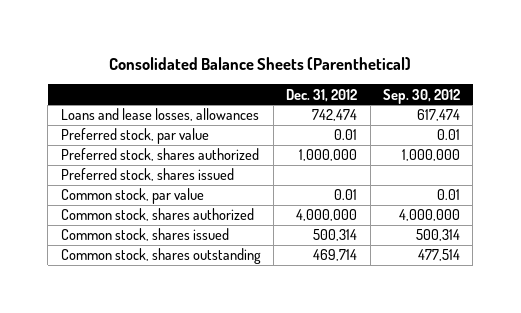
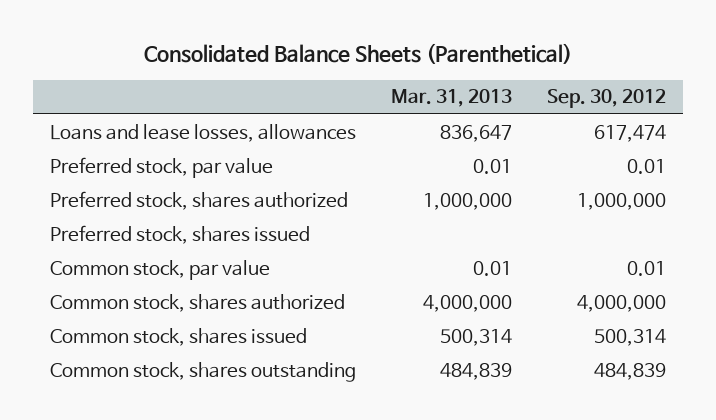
[286,88,358,102] Dec. 31, 2012 -> none
none -> [391,89,513,108] Mar. 31, 2013
[418,249,461,262] 477,514 -> [593,362,666,380] 484,839

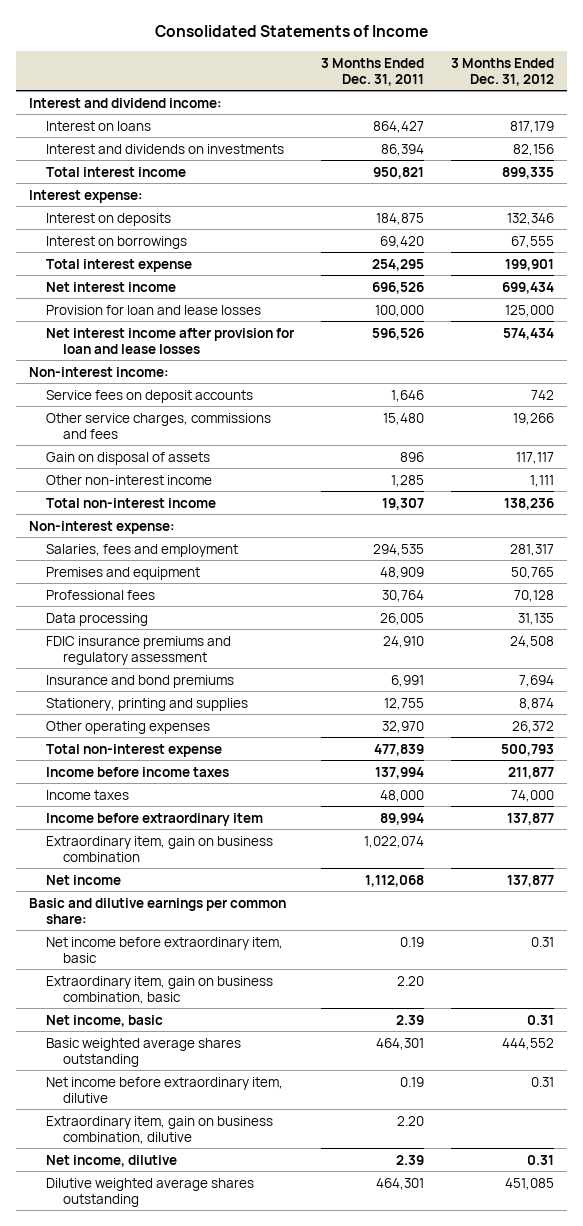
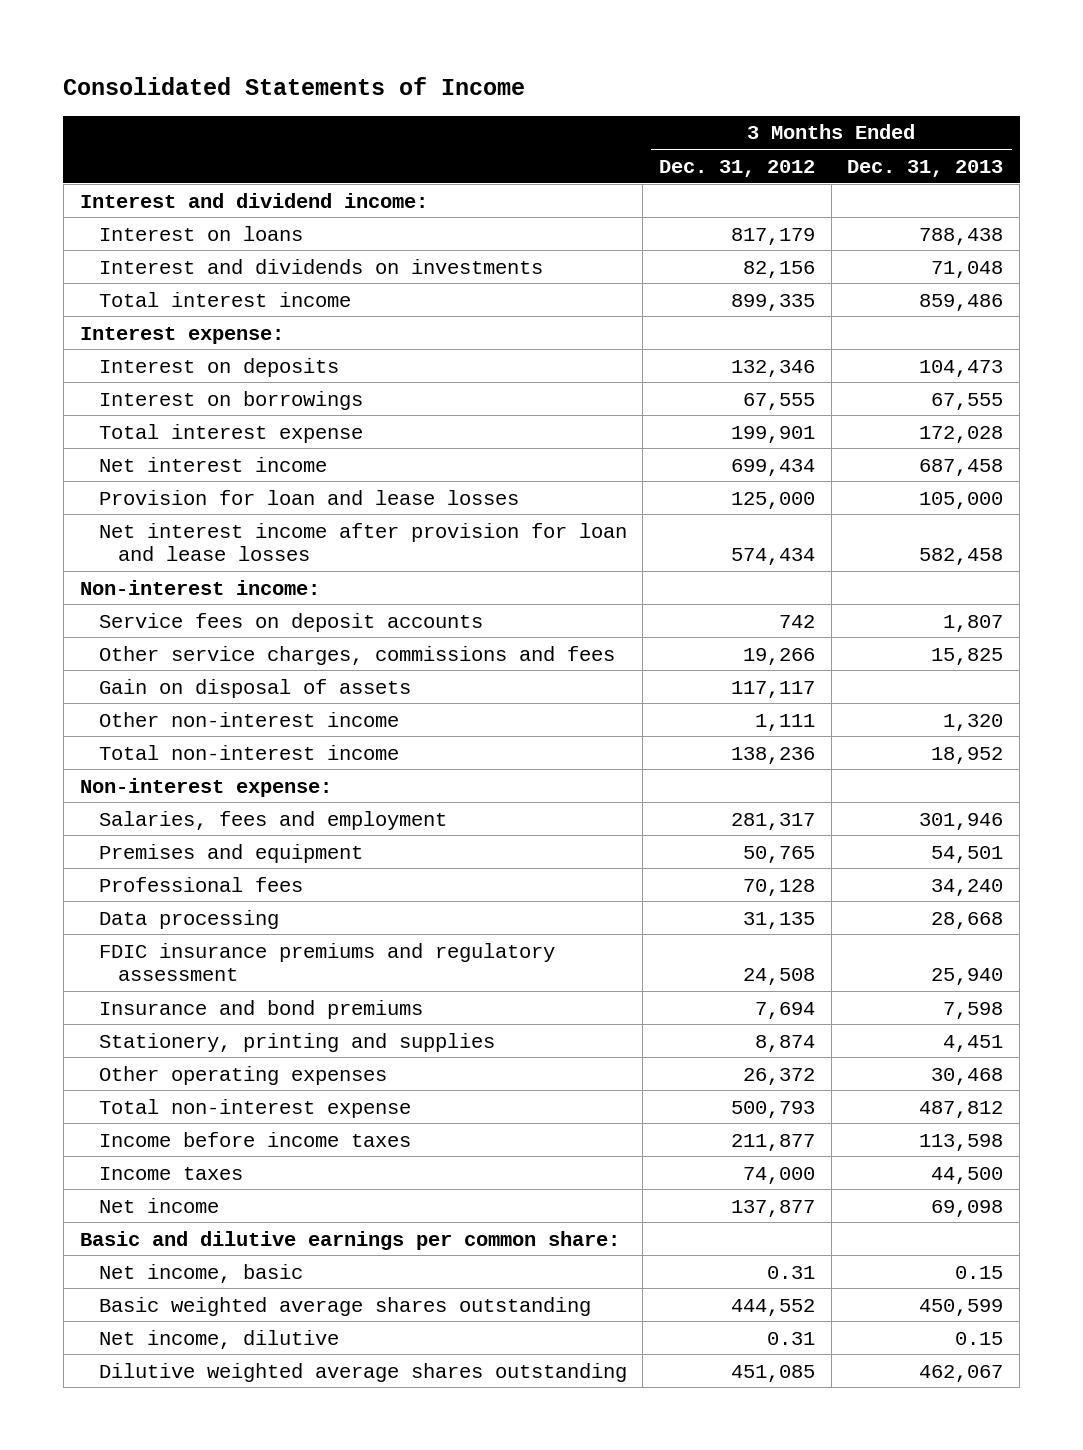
[321,57,425,86] 3 Months Ended Dec. 31, 2011 -> none
none -> [847,159,1004,177] Dec. 31, 2013
[46,812,264,826] Income before extraordinary item -> none
[46,835,274,862] Extraordinary item, gain on business combination -> none
[46,936,284,963] Net income before extraordinary item, basic -> none
[46,975,274,1004] Extraordinary item, gain on business combination, basic -> none
[46,1076,284,1103] Net income before extraordinary item, dilutive -> none
[46,1115,274,1144] Extraordinary item, gain on business combination, dilutive -> none

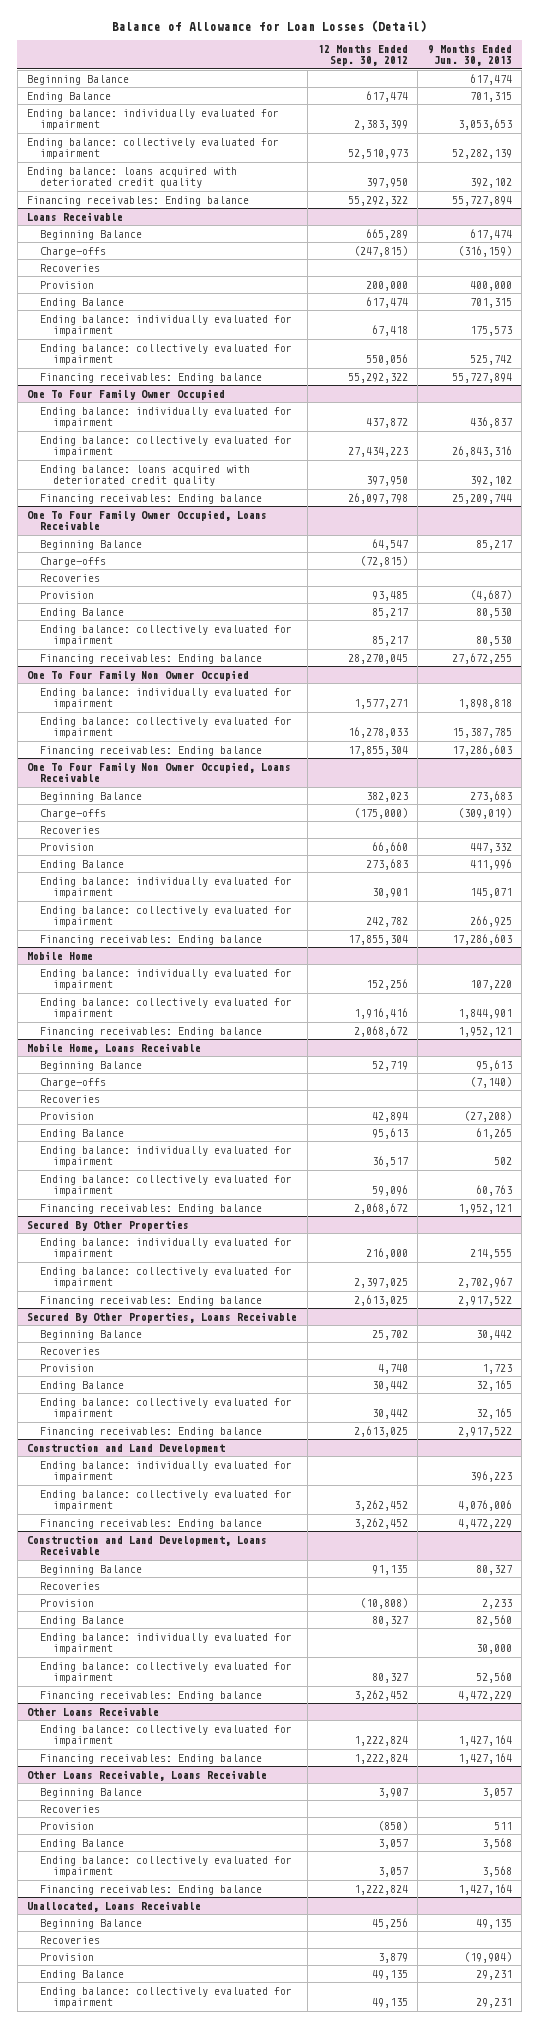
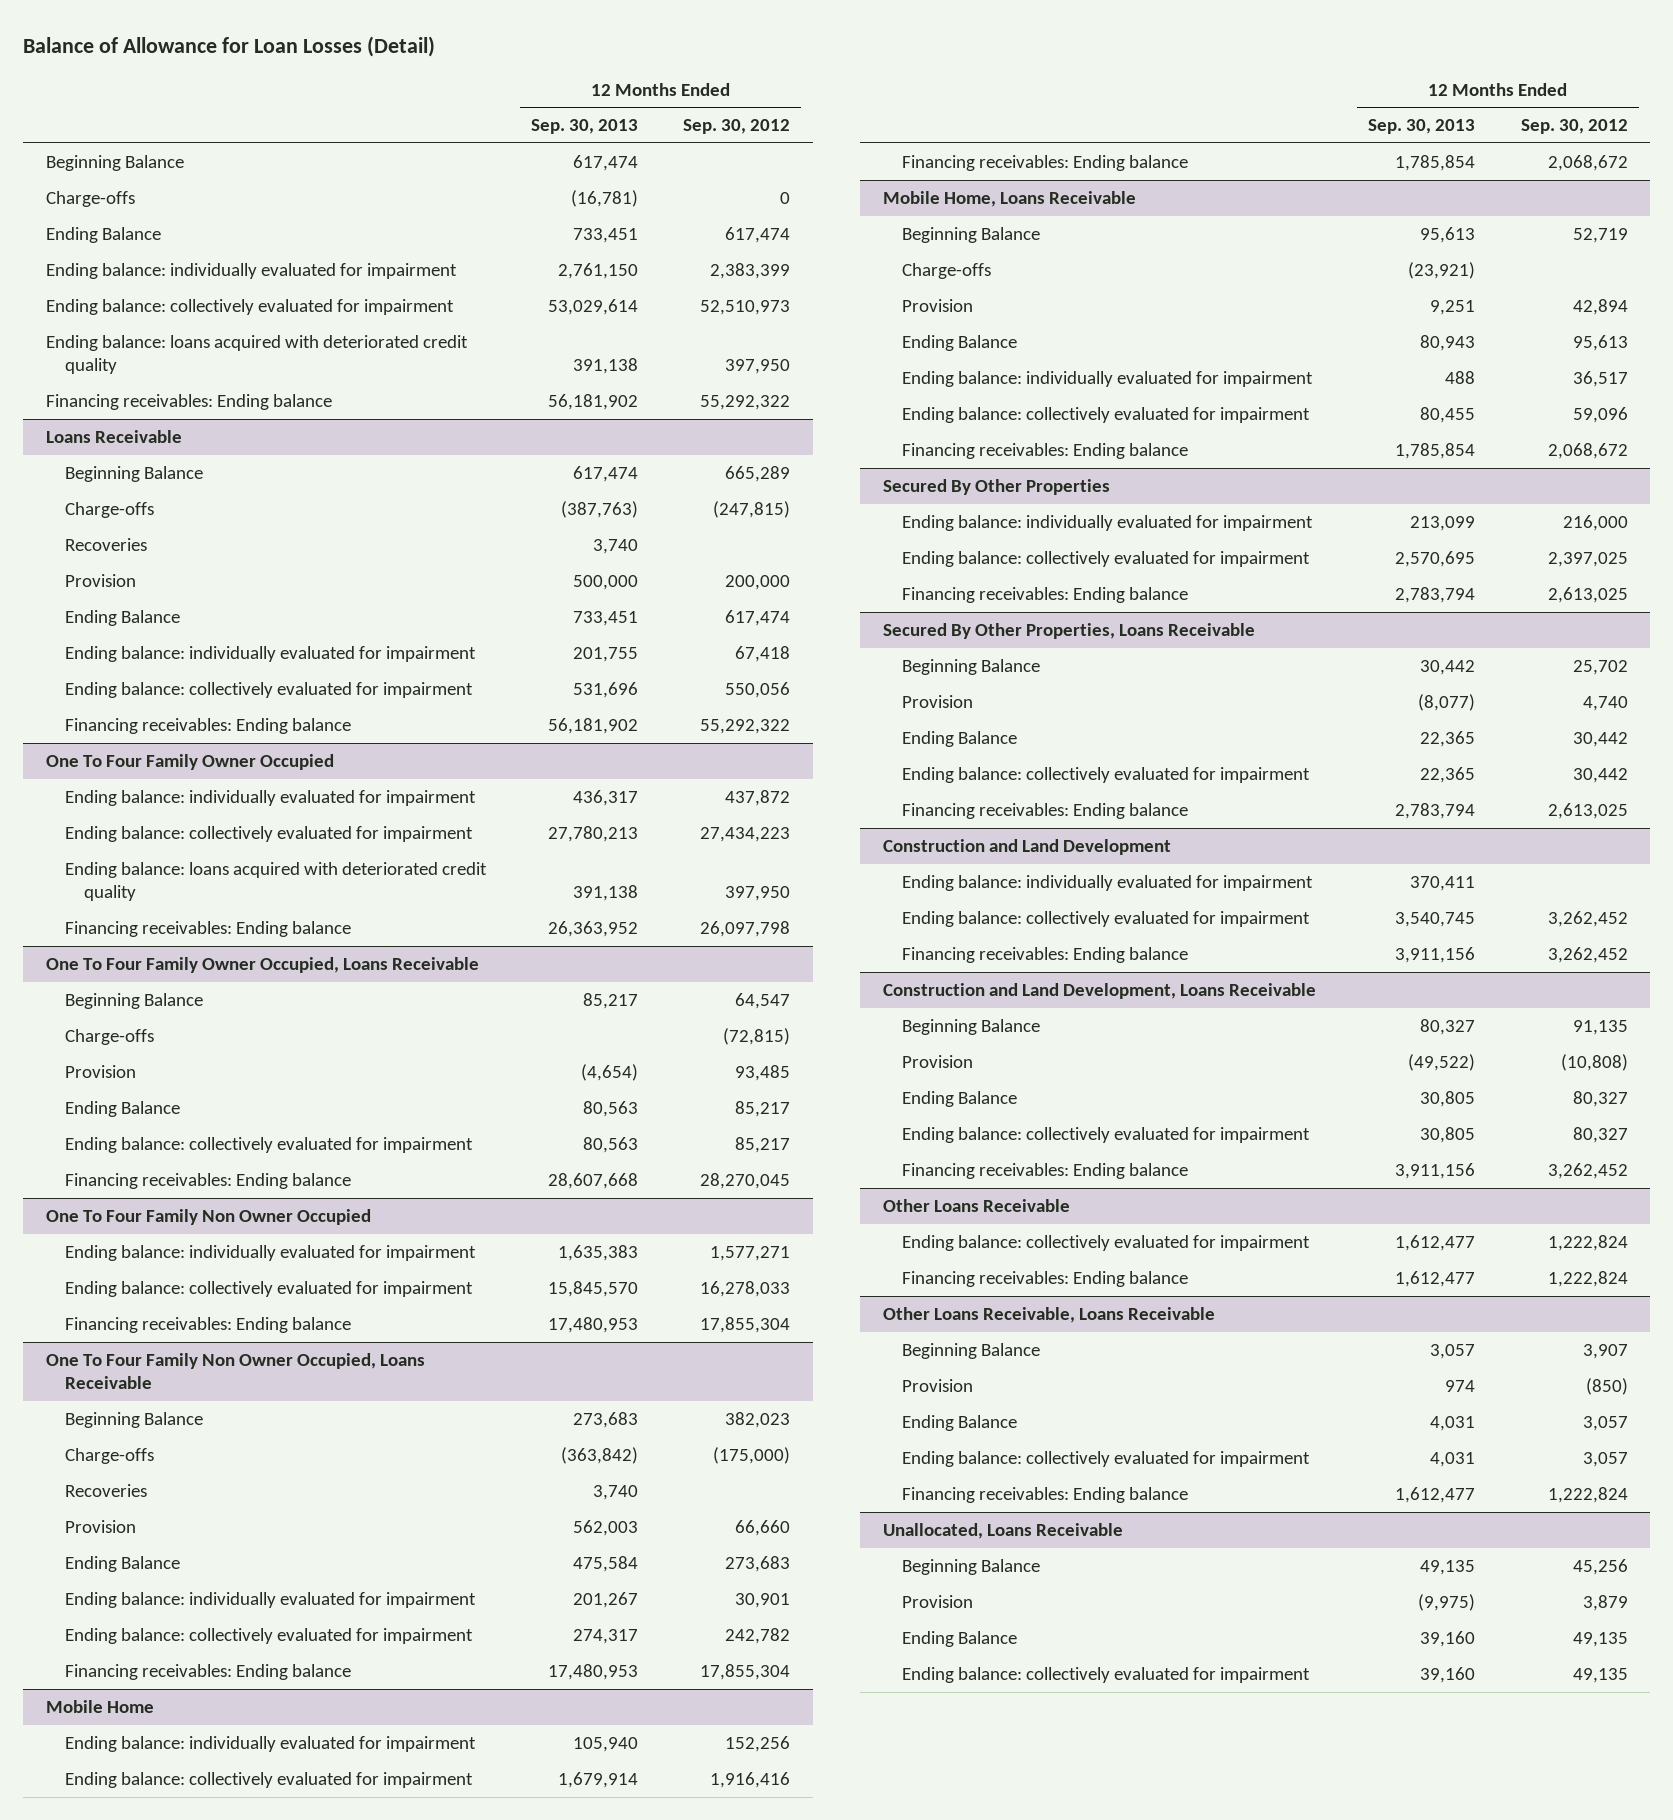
[427,44,512,66] 9 Months Ended Jun. 30, 2013 -> none
none -> [530,119,638,135] Sep. 30, 2013
none -> [45,190,135,207] Charge-offs
[40,573,101,582] Recoveries -> none
[40,1094,101,1103] Recoveries -> none
[40,1346,101,1355] Recoveries -> none
[40,1581,101,1590] Recoveries -> none
[40,1632,293,1655] Ending balance: individually evaluated for impairment -> none
[40,1804,101,1813] Recoveries -> none
[40,1935,101,1944] Recoveries -> none

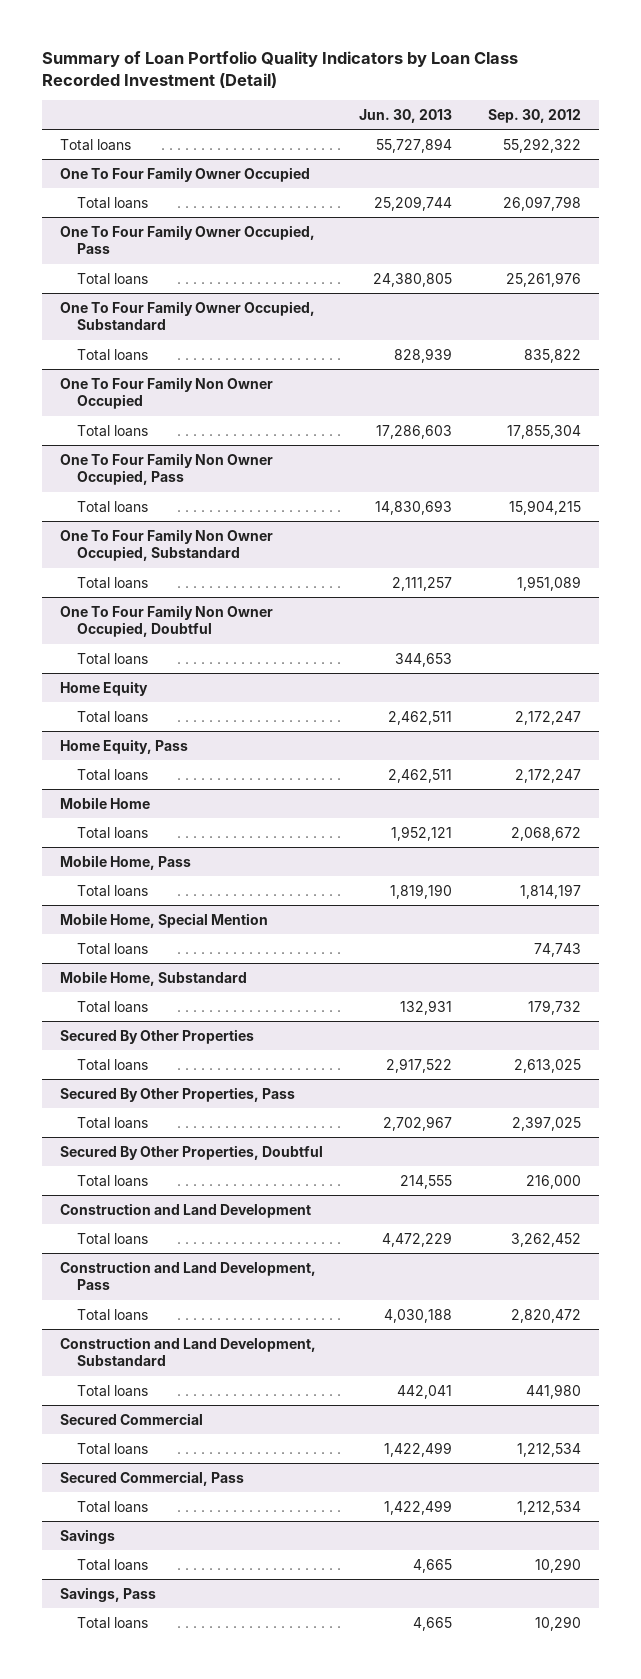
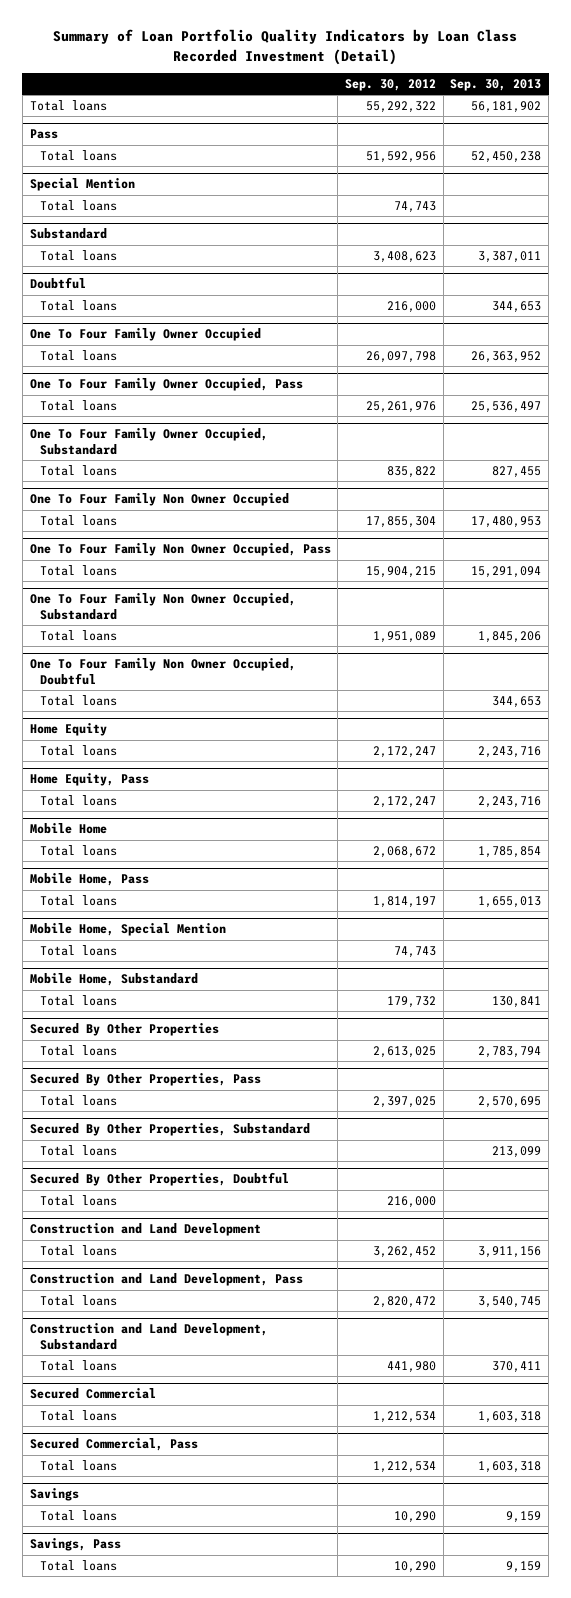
[359,109,453,124] Jun. 30, 2013 -> none
none -> [450,78,542,91] Sep. 30, 2013
none -> [29,129,58,140] Pass
none -> [39,149,117,161] Total loans
none -> [29,178,135,192] Special Mention
none -> [39,199,117,211] Total loans
none -> [29,228,107,240] Substandard
none -> [39,249,117,261] Total loans
none -> [29,277,86,290] Doubtful
none -> [39,299,117,311] Total loans
none -> [29,1123,310,1137] Secured By Other Properties, Substandard
none -> [39,1144,117,1156] Total loans

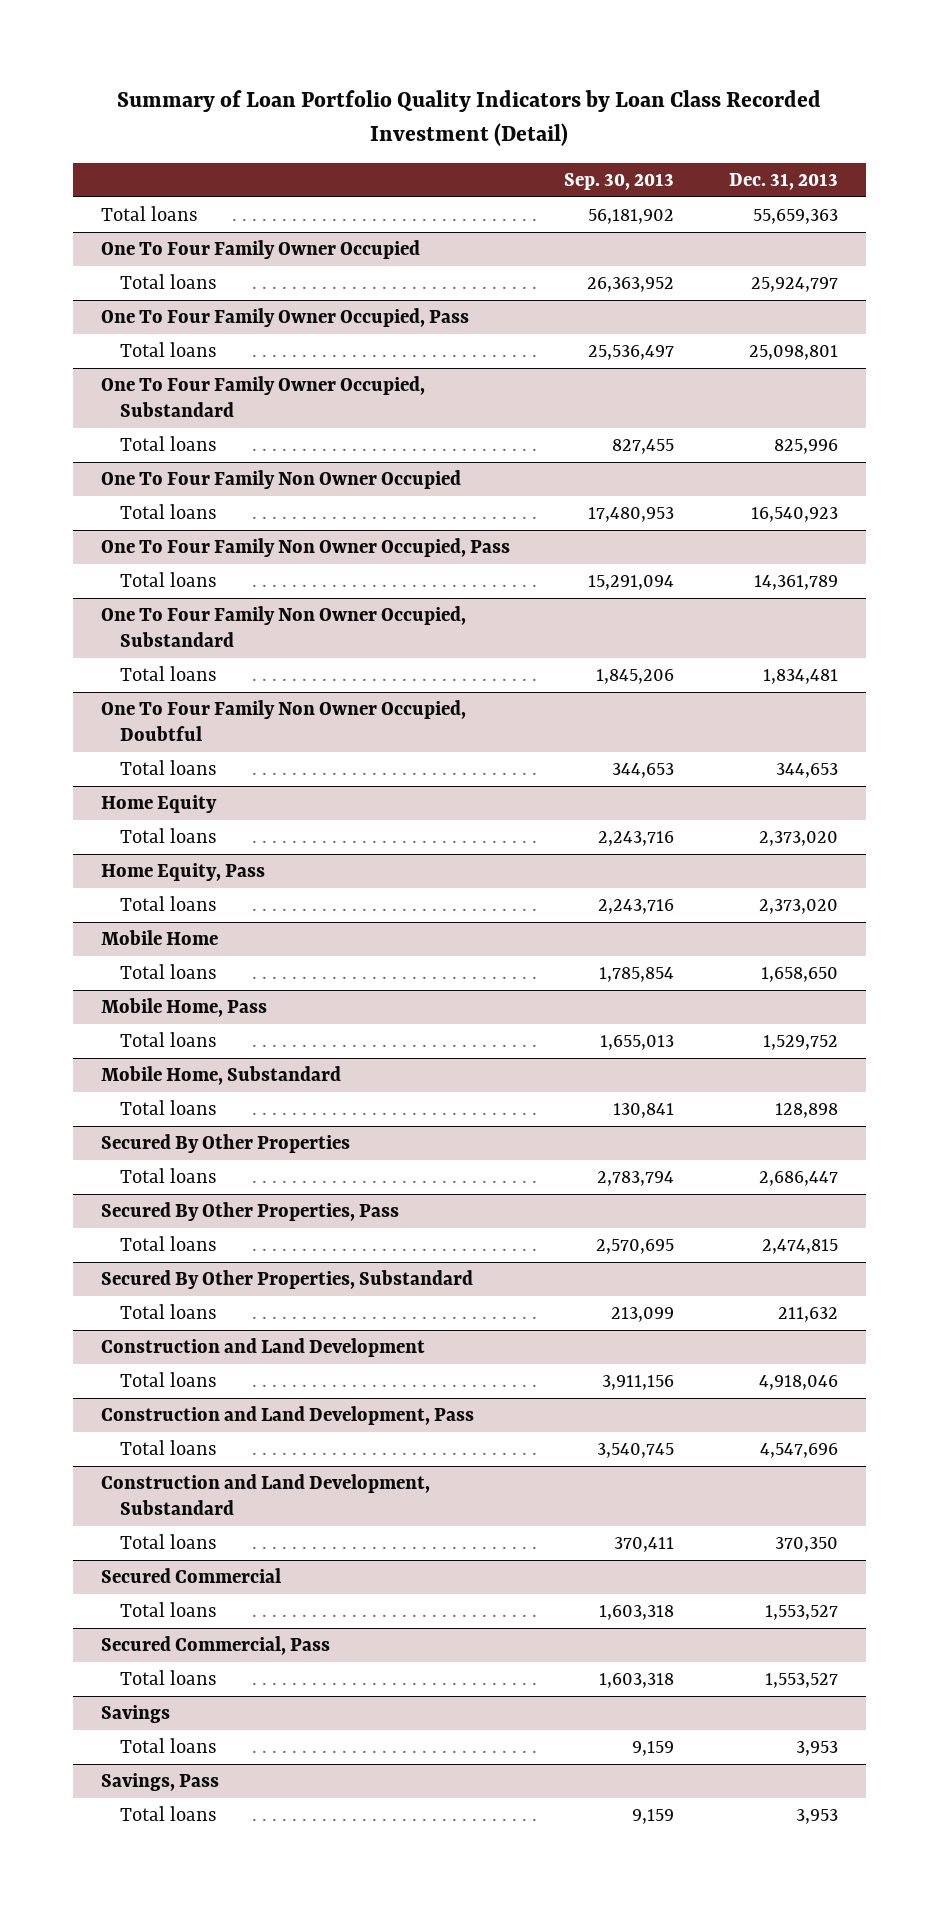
[344,78,436,91] Sep. 30, 2012 -> none
none -> [729,172,839,190] Dec. 31, 2013
[29,129,58,140] Pass -> none
[39,149,117,161] Total loans -> none
[29,178,135,192] Special Mention -> none
[39,199,117,211] Total loans -> none
[29,228,107,240] Substandard -> none
[39,249,117,261] Total loans -> none
[29,277,86,290] Doubtful -> none
[39,299,117,311] Total loans -> none
[29,923,226,937] Mobile Home, Special Mention -> none
[39,944,117,956] Total loans -> none
[29,1172,289,1187] Secured By Other Properties, Doubtful -> none
[39,1194,117,1206] Total loans -> none

